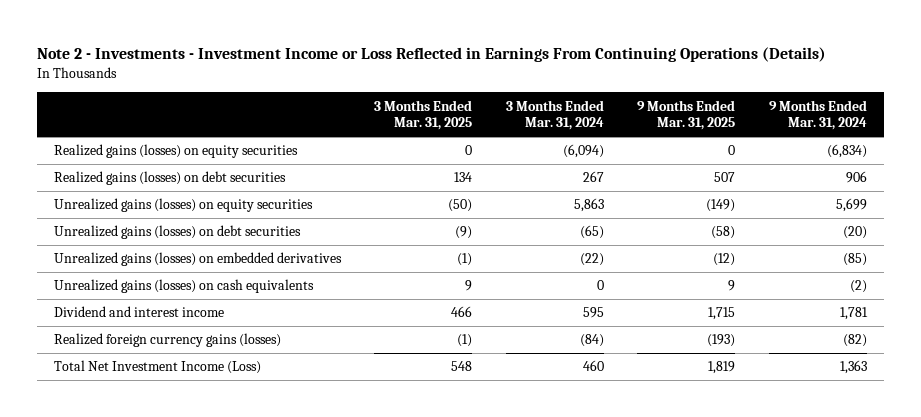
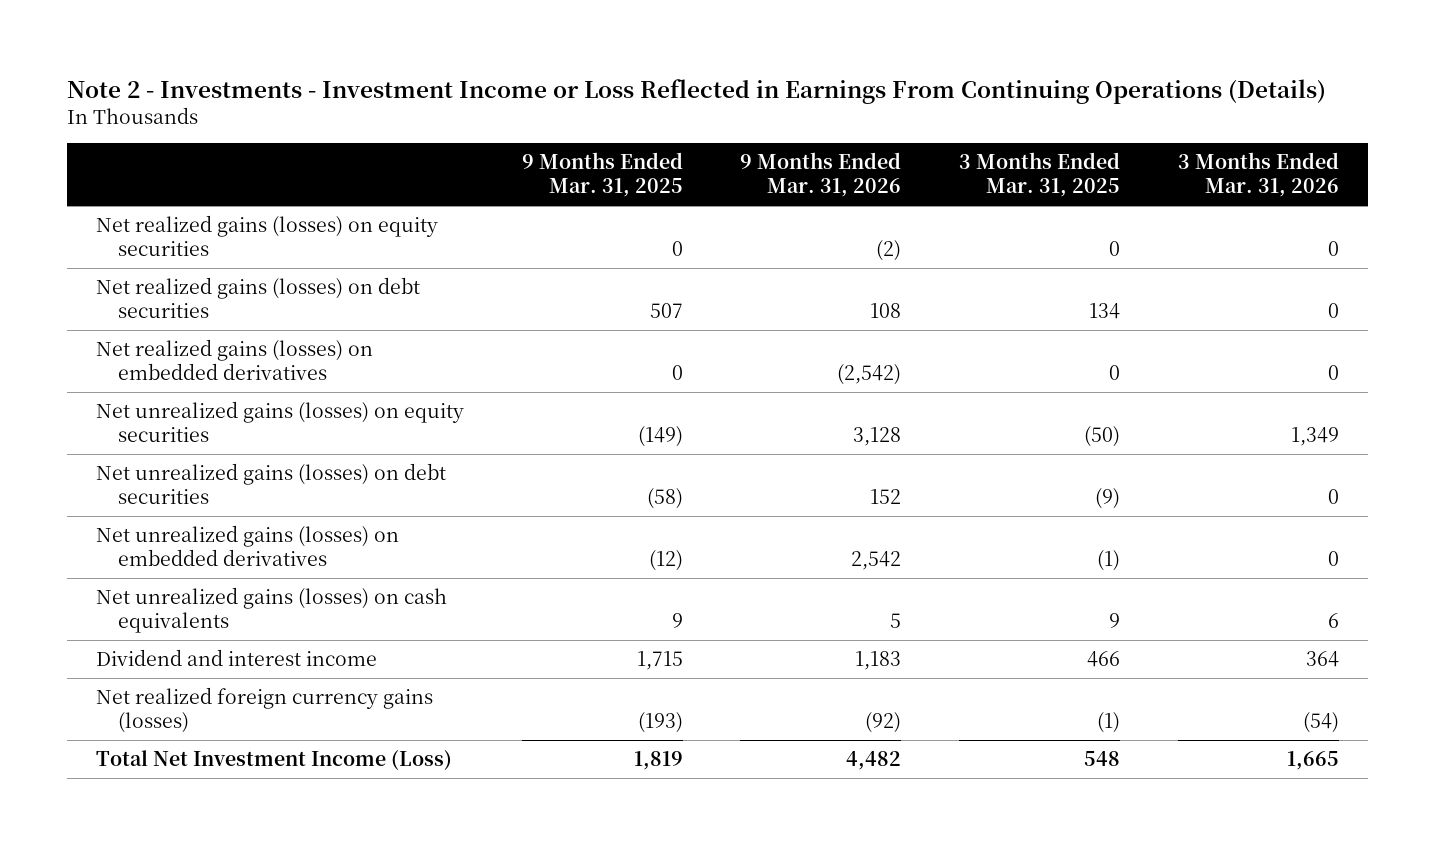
[505,99,604,131] 3 Months Ended Mar. 31, 2024 -> none
[768,99,867,131] 9 Months Ended Mar. 31, 2024 -> none
none -> [740,152,902,198] 9 Months Ended Mar. 31, 2026
none -> [1177,152,1339,198] 3 Months Ended Mar. 31, 2026
[54,144,299,159] Realized gains (losses) on equity securities -> [96,215,439,256] Net realized gains (losses) on equity securities
[54,171,287,186] Realized gains (losses) on debt securities -> [96,277,421,318] Net realized gains (losses) on debt securities
none -> [96,339,374,380] Net realized gains (losses) on embedded derivatives
[54,198,314,213] Unrealized gains (losses) on equity securities -> [96,401,465,442] Net unrealized gains (losses) on equity securities
[54,225,302,240] Unrealized gains (losses) on debt securities -> [96,463,447,504] Net unrealized gains (losses) on debt securities
[54,252,343,267] Unrealized gains (losses) on embedded derivatives -> [96,525,400,566] Net unrealized gains (losses) on embedded derivatives
[54,279,315,294] Unrealized gains (losses) on cash equivalents -> [96,587,448,633] Net unrealized gains (losses) on cash equivalents
[54,333,282,348] Realized foreign currency gains (losses) -> [96,687,434,733] Net realized foreign currency gains (losses)

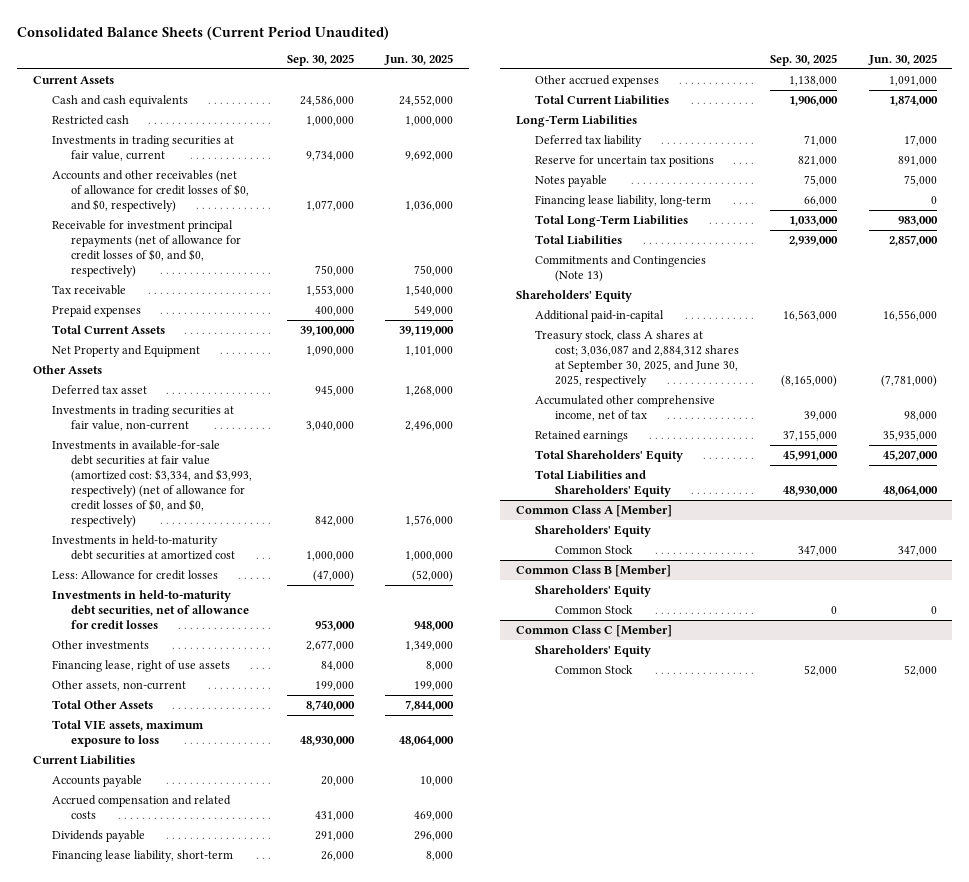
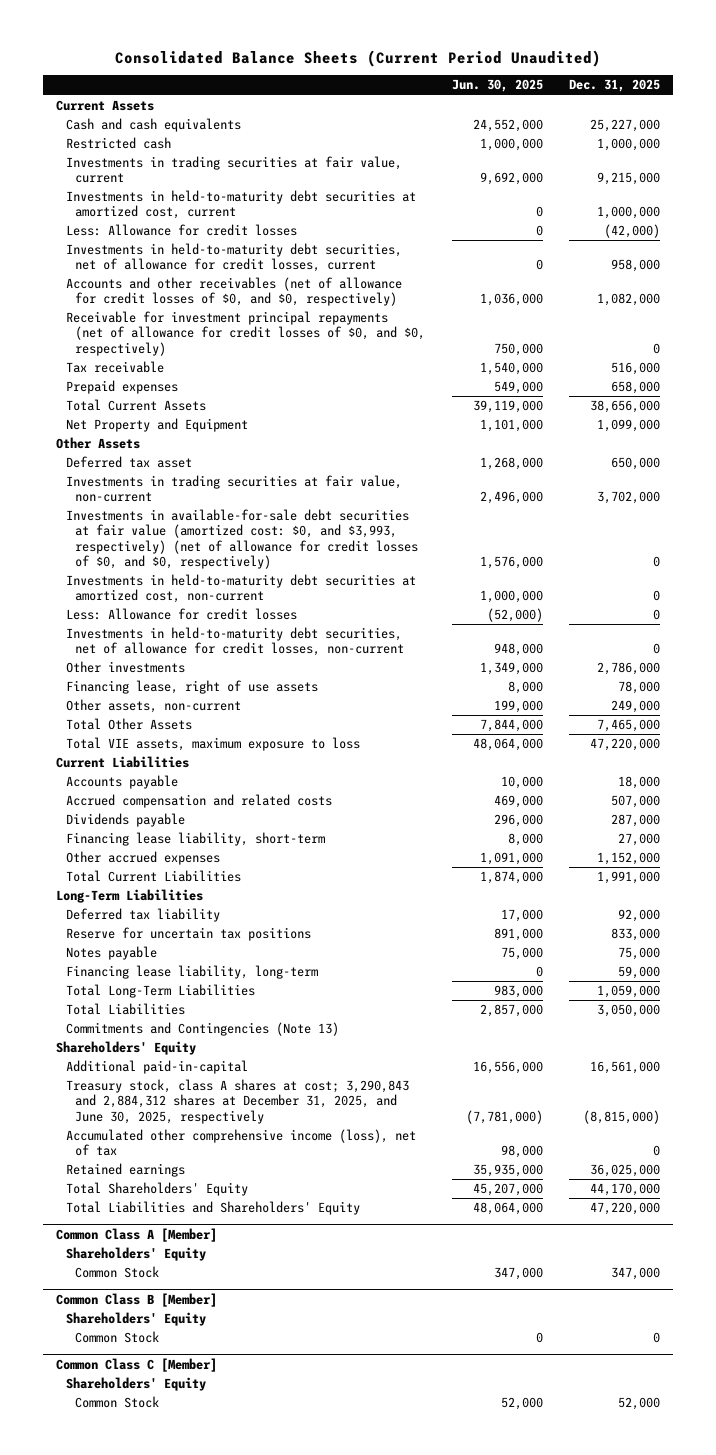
[286,54,354,67] Sep. 30, 2025 -> none
none -> [569,79,661,93] Dec. 31, 2025
none -> [65,190,416,220] Investments in held-to-maturity debt securities at amortized cost, current
none -> [65,224,297,237] Less: Allowance for credit losses
none -> [65,243,402,273] Investments in held-to-maturity debt securities, net of allowance for credit losses, current
[51,439,253,527] Investments in available-for-sale debt securities at fair value (amortized cost: $3,334, and $3,993, respectively) (net of allowance for credit losses of $0, and $0, respectively) -> [65,509,419,570] Investments in available-for-sale debt securities at fair value (amortized cost: $0, and $3,993, respectively) (net of allowance for credit losses of $0, and $0, respectively)
[51,534,236,560] Investments in held-to-maturity debt securities at amortized cost -> [65,574,416,604] Investments in held-to-maturity debt securities at amortized cost, non-current
[51,589,250,629] Investments in held-to-maturity debt securities, net of allowance for credit losses -> [65,627,405,657] Investments in held-to-maturity debt securities, net of allowance for credit losses, non-current
[535,329,739,387] Treasury stock, class A shares at cost; 3,036,087 and 2,884,312 shares at September 30, 2025, and June 30, 2025, respectively -> [65,1079,409,1124] Treasury stock, class A shares at cost; 3,290,843 and 2,884,312 shares at December 31, 2025, and June 30, 2025, respectively
[535,394,716,421] Accumulated other comprehensive income, net of tax -> [65,1129,416,1157] Accumulated other comprehensive income (loss), net of tax

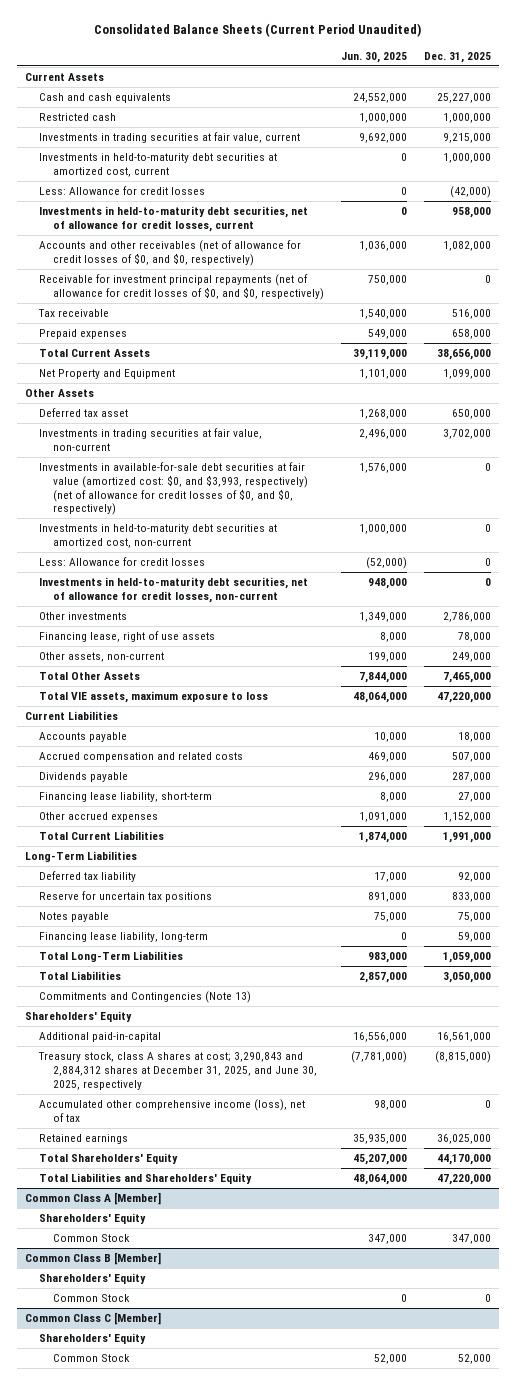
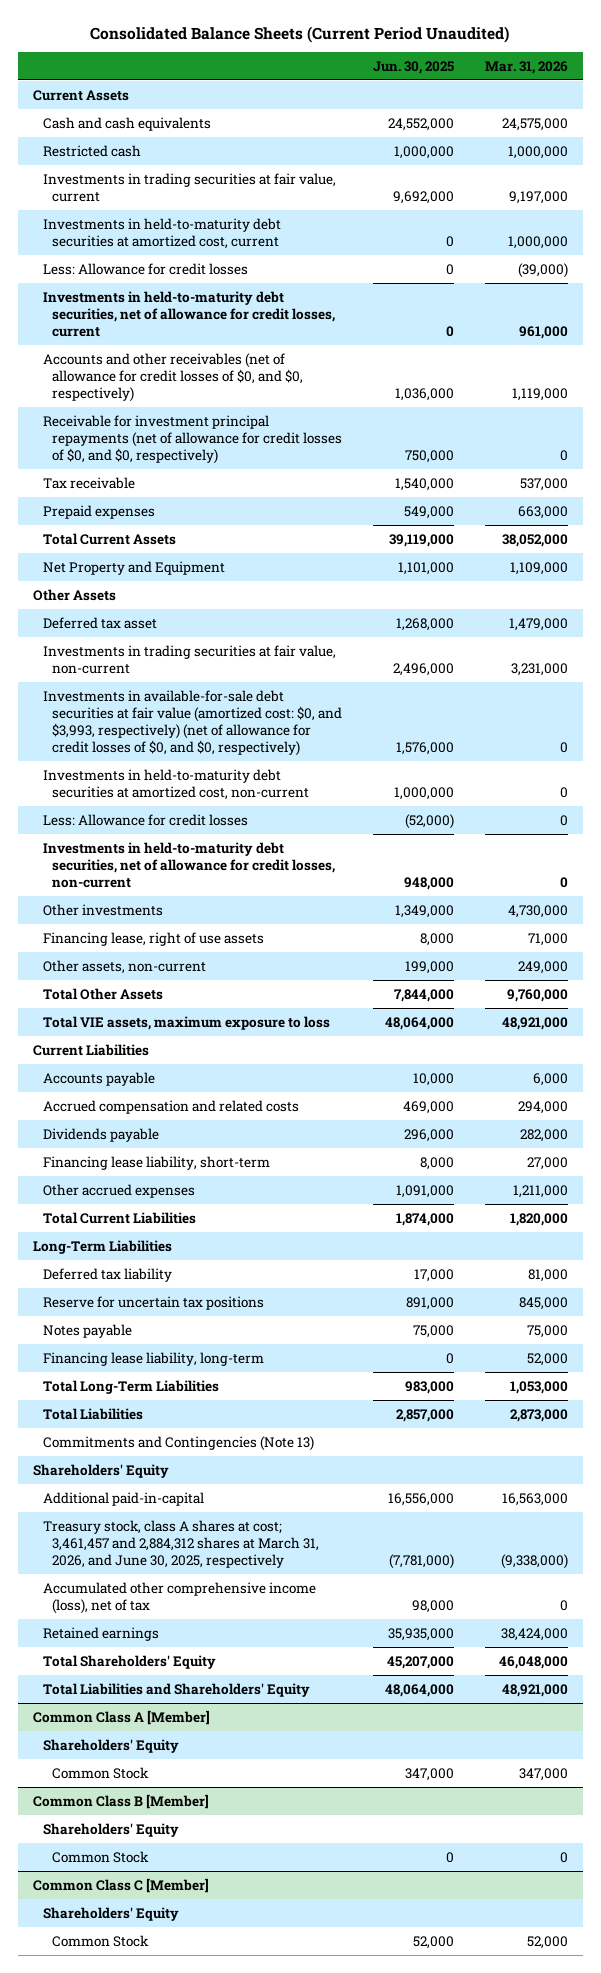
[423,51,491,63] Dec. 31, 2025 -> none
none -> [484,60,568,74] Mar. 31, 2026
[37,1052,317,1090] Treasury stock, class A shares at cost; 3,290,843 and 2,884,312 shares at December 31, 2025, and June 30, 2025, respectively -> [42,1519,320,1569] Treasury stock, class A shares at cost; 3,461,457 and 2,884,312 shares at March 31, 2026, and June 30, 2025, respectively

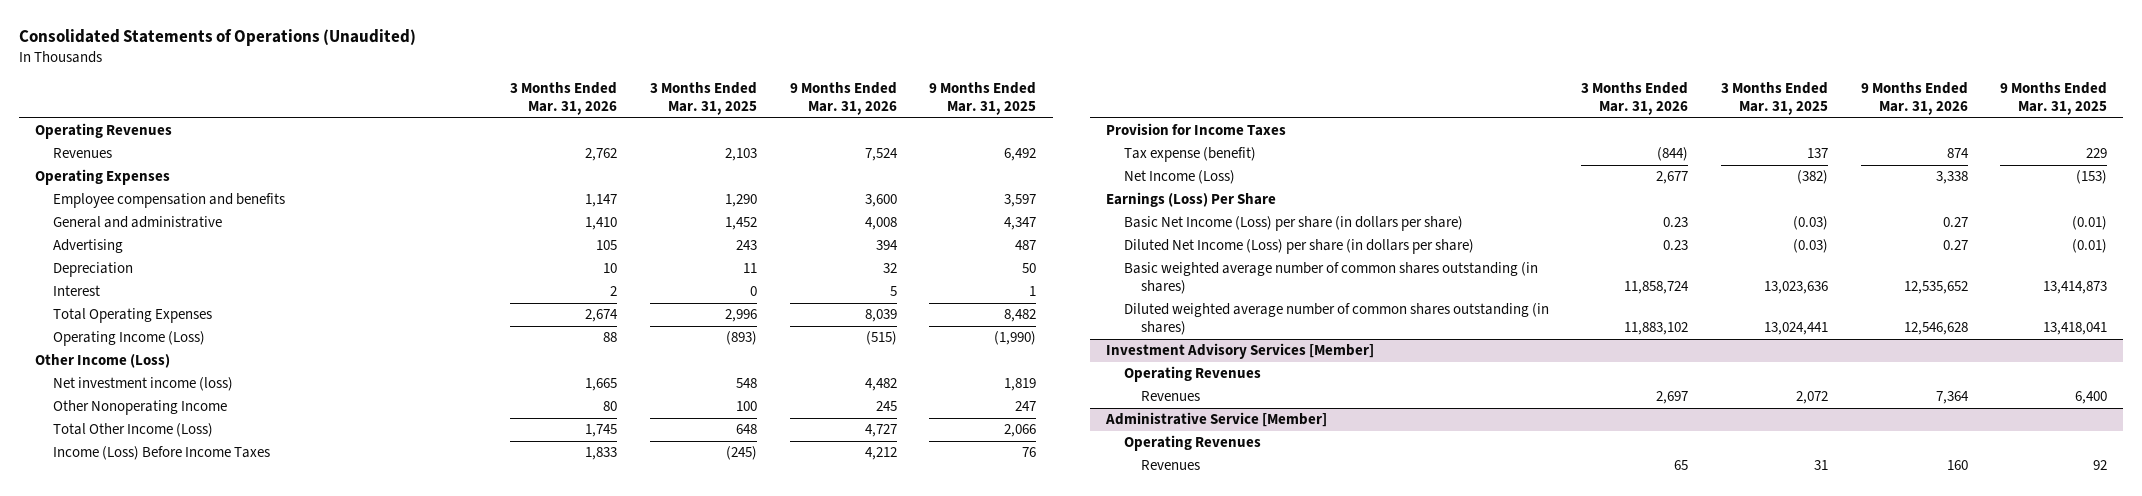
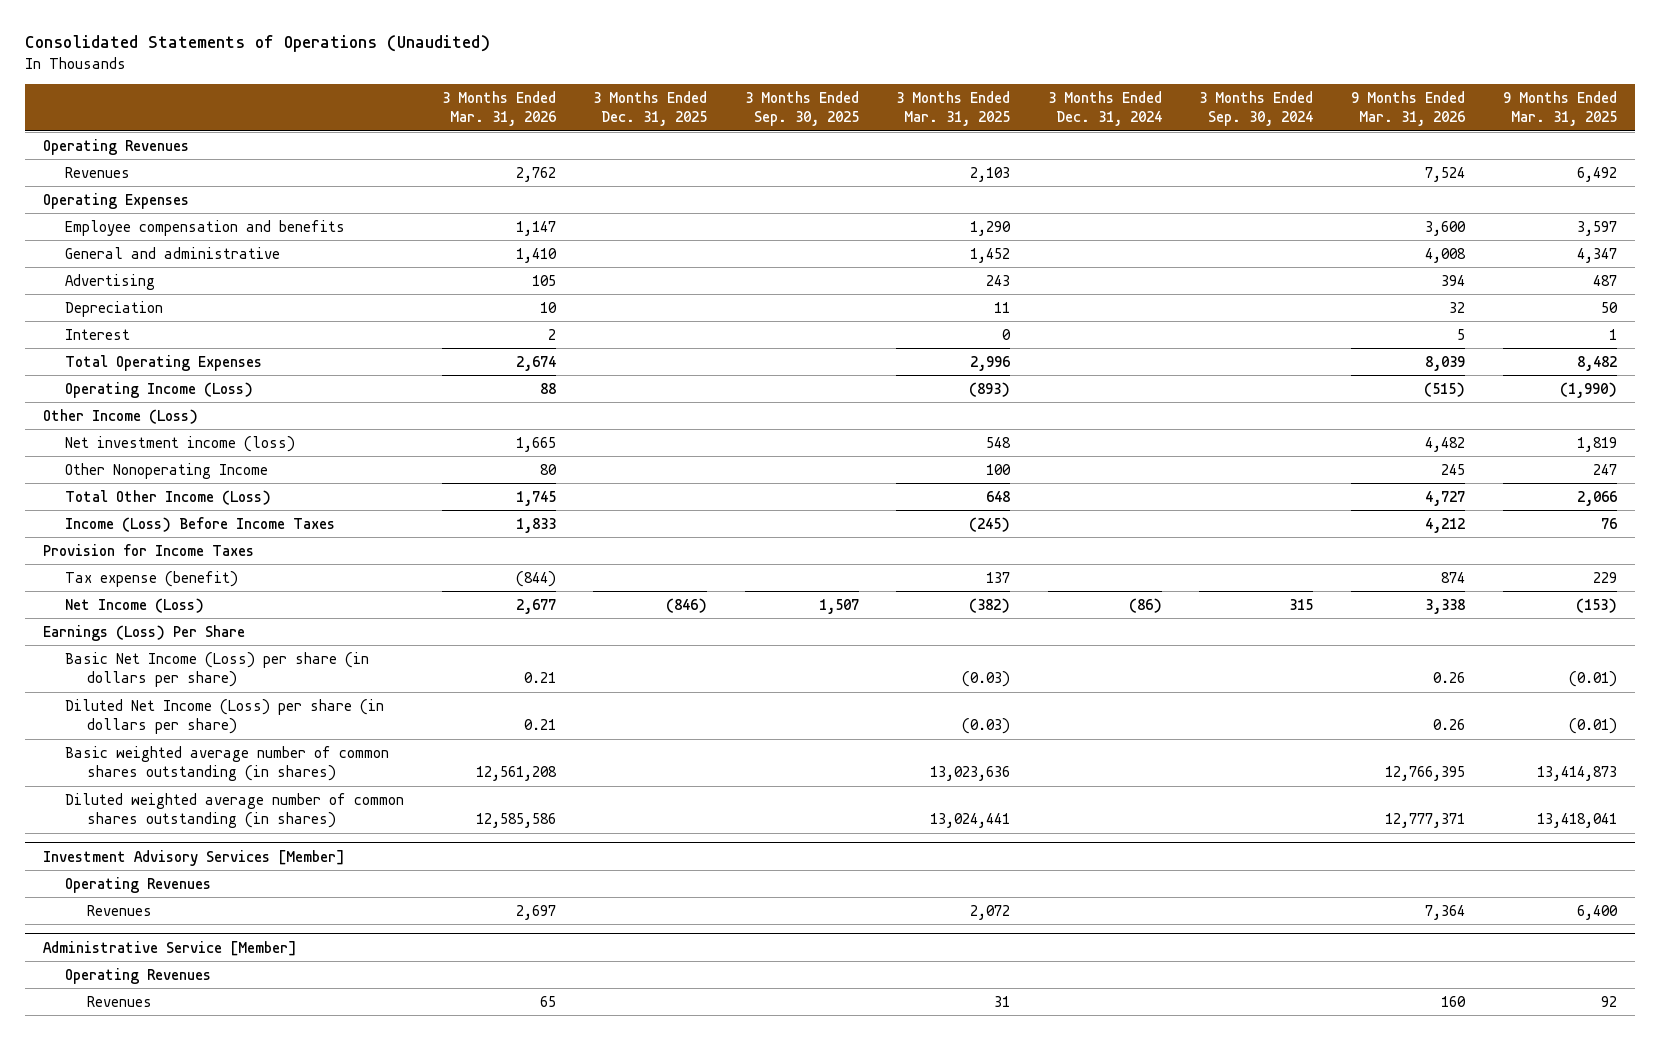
none -> [593,90,708,127] 3 Months Ended Dec. 31, 2025
none -> [744,90,859,127] 3 Months Ended Sep. 30, 2025
none -> [1047,90,1162,127] 3 Months Ended Dec. 31, 2024
none -> [1199,90,1314,127] 3 Months Ended Sep. 30, 2024
[1663,217,1689,228] 0.23 -> [523,672,556,684] 0.21
[1942,217,1968,228] 0.27 -> [1433,672,1466,684] 0.26
[1663,240,1689,251] 0.23 -> [523,719,556,731] 0.21
[1942,240,1968,251] 0.27 -> [1433,719,1466,731] 0.26
[1624,281,1690,295] 11,858,724 -> [475,766,557,782] 12,561,208
[1903,281,1968,295] 12,535,652 -> [1385,766,1466,782] 12,766,395
[1624,322,1689,336] 11,883,102 -> [475,813,556,829] 12,585,586
[1903,322,1968,336] 12,546,628 -> [1385,813,1466,829] 12,777,371

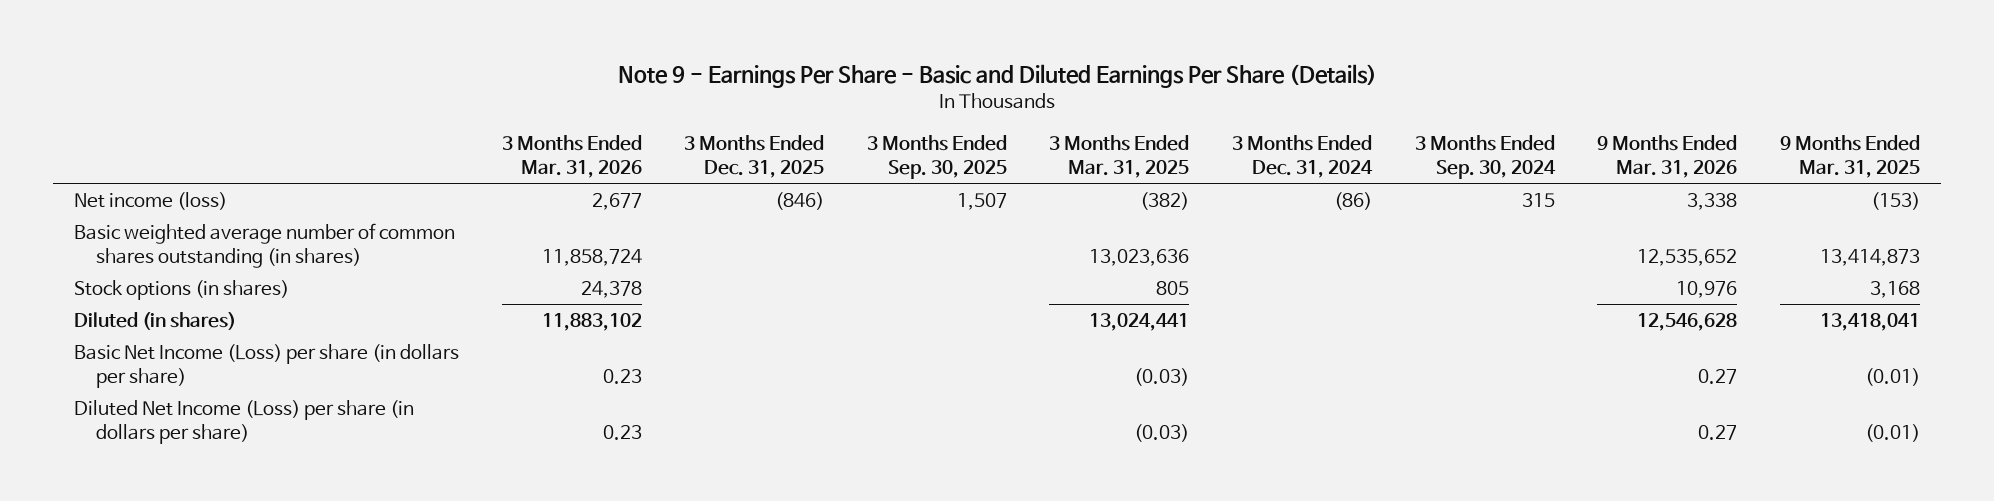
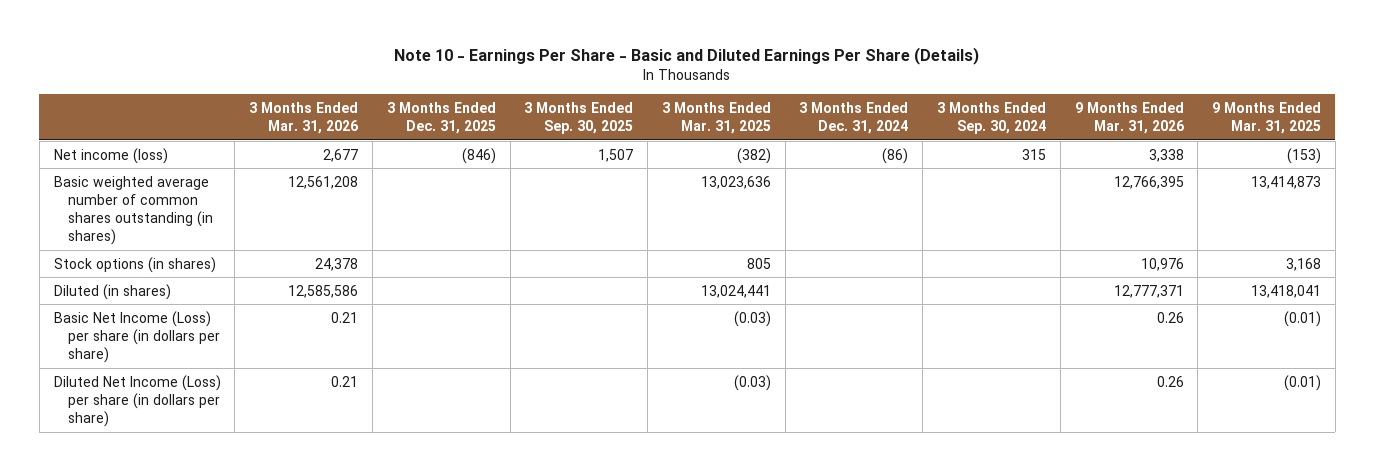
[617,64,1377,89] Note 9 - Earnings Per Share - Basic and Diluted Earnings Per Share (Details) -> [394,47,980,66] Note 10 - Earnings Per Share - Basic and Diluted Earnings Per Share (Details)
[541,249,642,267] 11,858,724 -> [288,175,359,189] 12,561,208
[1637,249,1738,267] 12,535,652 -> [1113,175,1184,189] 12,766,395
[541,312,642,331] 11,883,102 -> [288,284,359,298] 12,585,586
[1637,312,1738,331] 12,546,628 -> [1113,284,1184,298] 12,777,371
[602,369,642,385] 0.23 -> [331,311,359,323] 0.21
[1698,369,1738,385] 0.27 -> [1156,311,1184,323] 0.26
[602,425,642,441] 0.23 -> [331,375,359,387] 0.21
[1698,425,1738,441] 0.27 -> [1156,375,1184,387] 0.26

